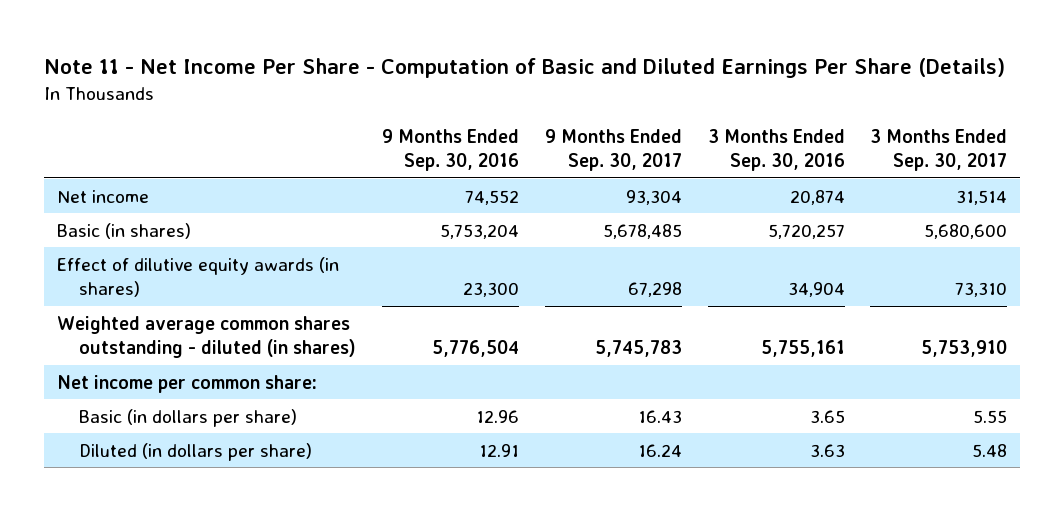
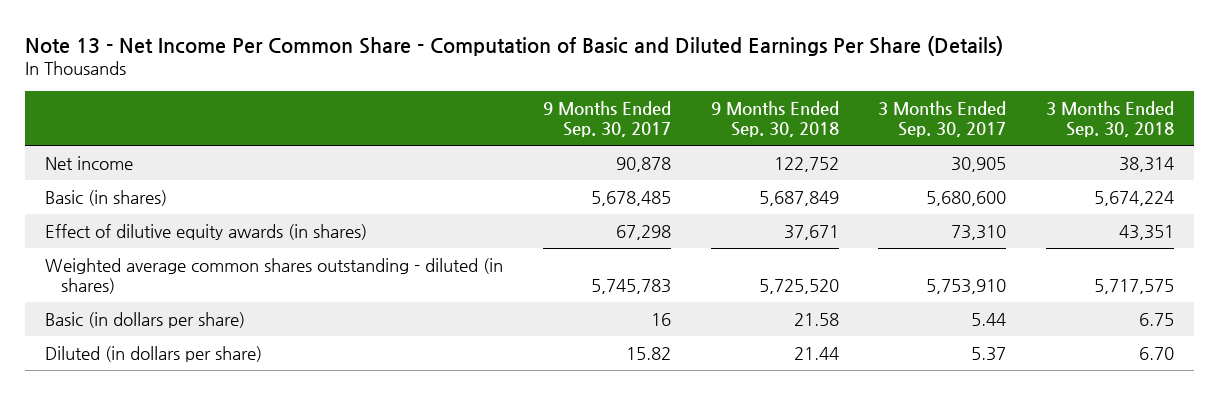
[43,57,1005,78] Note 11 - Net Income Per Share - Computation of Basic and Diluted Earnings Per Share (Details) -> [25,35,1004,56] Note 13 - Net Income Per Common Share - Computation of Basic and Diluted Earnings Per Share (Details)
[382,128,520,172] 9 Months Ended Sep. 30, 2016 -> none
[707,128,845,172] 3 Months Ended Sep. 30, 2016 -> none
none -> [710,101,839,138] 9 Months Ended Sep. 30, 2018
none -> [1045,101,1174,138] 3 Months Ended Sep. 30, 2018
[625,189,682,205] 93,304 -> [615,156,671,172] 90,878
[956,189,1008,205] 31,514 -> [951,156,1007,172] 30,905
[56,374,317,393] Net income per common share: -> none
[637,409,682,423] 16.43 -> [650,312,671,326] 16
[973,409,1008,423] 5.55 -> [971,312,1007,326] 5.44
[637,443,682,457] 16.24 -> [625,346,671,360] 15.82
[972,443,1008,457] 5.48 -> [971,346,1007,361] 5.37

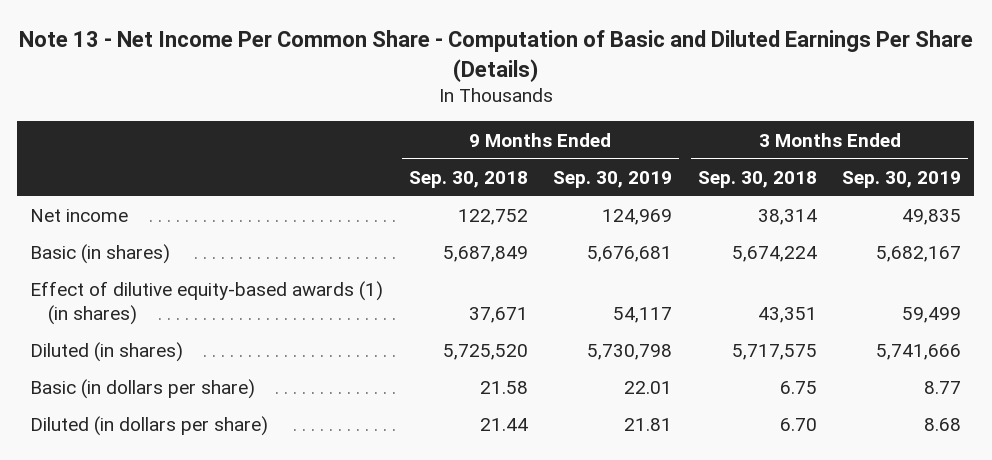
[542,101,671,138] 9 Months Ended Sep. 30, 2017 -> none
[878,101,1007,138] 3 Months Ended Sep. 30, 2017 -> none
none -> [553,170,673,188] Sep. 30, 2019
none -> [842,170,962,188] Sep. 30, 2019
[45,223,368,240] Effect of dilutive equity awards (in shares) -> [30,281,384,325] Effect of dilutive equity-based awards (1) (in shares)
[45,257,504,295] Weighted average common shares outstanding - diluted (in shares) -> [30,342,184,363] Diluted (in shares)

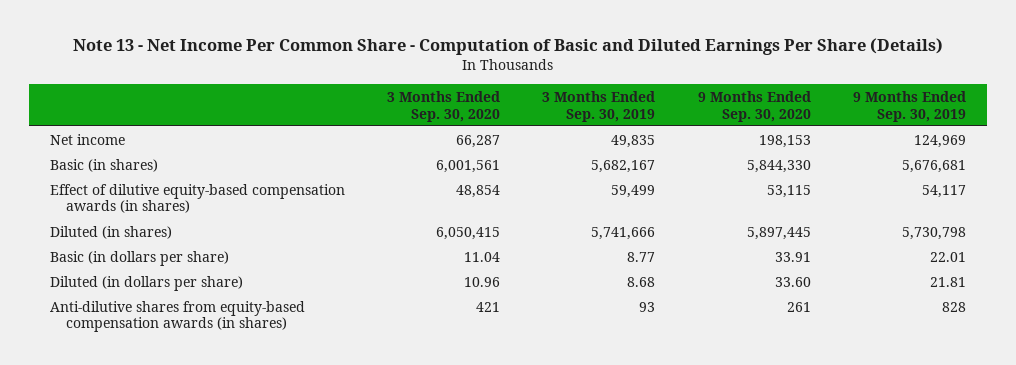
[408,170,528,188] Sep. 30, 2018 -> none
[697,170,817,188] Sep. 30, 2018 -> none
none -> [386,90,500,122] 3 Months Ended Sep. 30, 2020
none -> [697,90,811,122] 9 Months Ended Sep. 30, 2020
[30,281,384,325] Effect of dilutive equity-based awards (1) (in shares) -> [49,183,345,214] Effect of dilutive equity-based compensation awards (in shares)
none -> [49,300,305,333] Anti-dilutive shares from equity-based compensation awards (in shares)

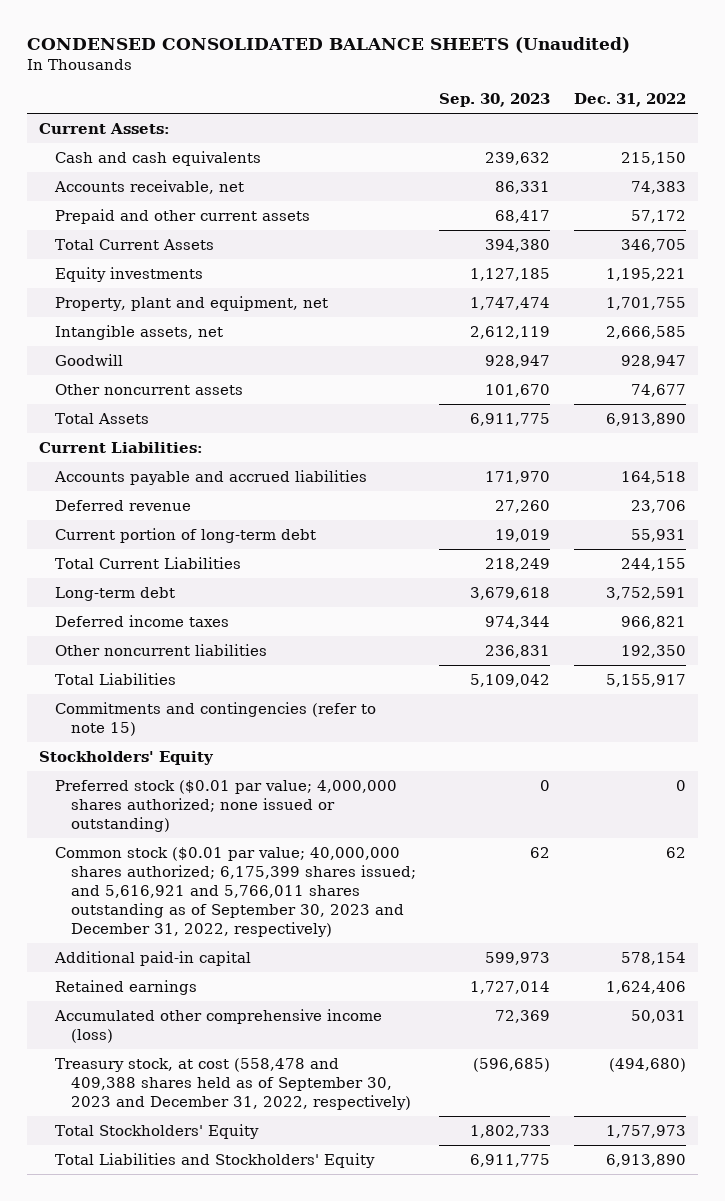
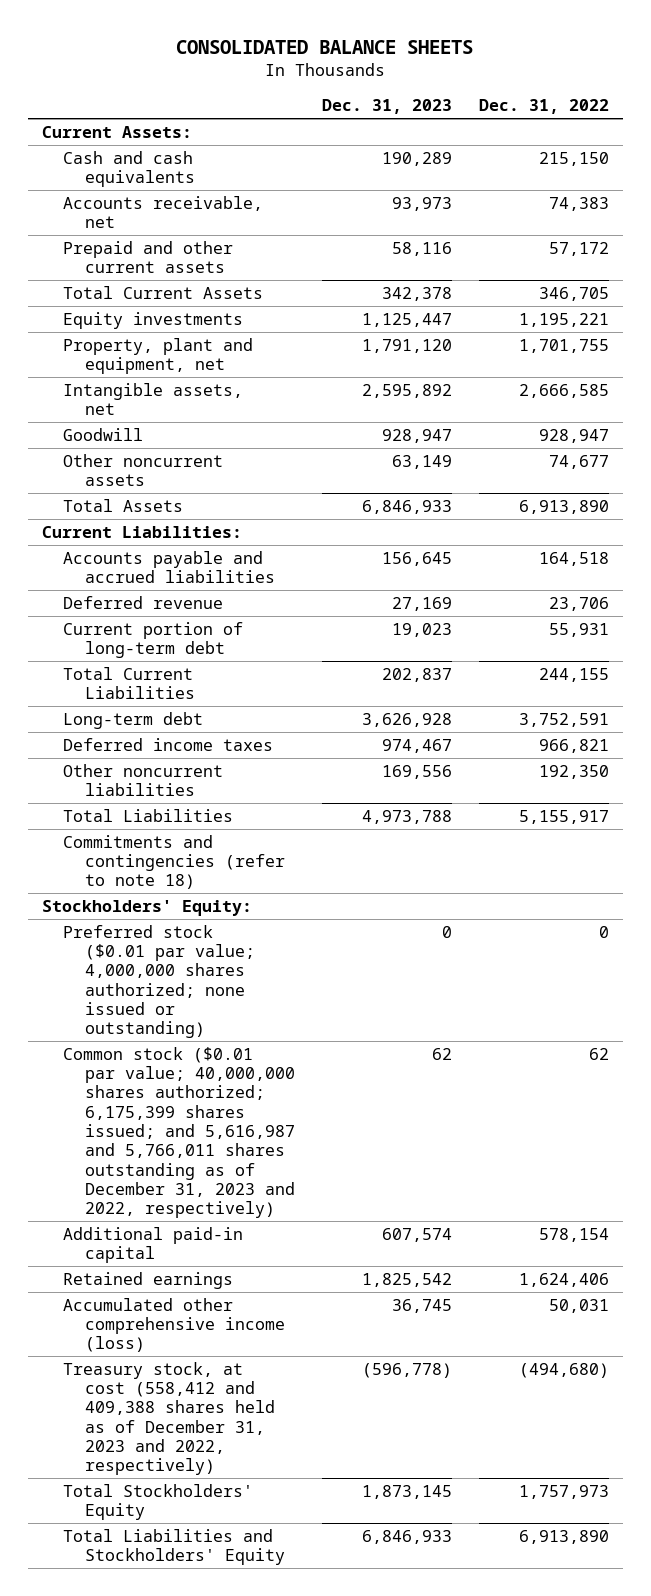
[27,36,631,53] CONDENSED CONSOLIDATED BALANCE SHEETS (Unaudited) -> [176,39,474,54] CONSOLIDATED BALANCE SHEETS
[439,93,551,108] Sep. 30, 2023 -> none
none -> [321,99,452,115] Dec. 31, 2023
[54,701,376,736] Commitments and contingencies (refer to note 15) -> [63,834,285,890] Commitments and contingencies (refer to note 18)
[38,750,214,765] Stockholders' Equity -> [41,899,252,916] Stockholders' Equity:
[54,846,416,937] Common stock ($0.01 par value; 40,000,000 shares authorized; 6,175,399 shares issued; and 5,616,921 and 5,766,011 shares outstanding as of September 30, 2023 and December 31, 2022, respectively) -> [63,1046,295,1219] Common stock ($0.01 par value; 40,000,000 shares authorized; 6,175,399 shares issued; and 5,616,987 and 5,766,011 shares outstanding as of December 31, 2023 and 2022, respectively)
[54,1057,411,1110] Treasury stock, at cost (558,478 and 409,388 shares held as of September 30, 2023 and December 31, 2022, respectively) -> [63,1361,275,1476] Treasury stock, at cost (558,412 and 409,388 shares held as of December 31, 2023 and 2022, respectively)

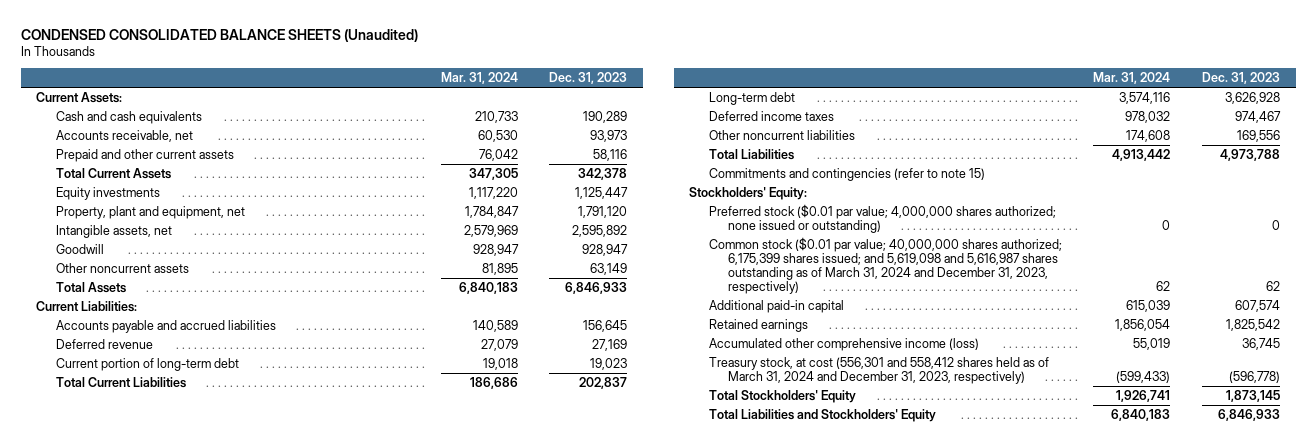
[176,39,474,54] CONSOLIDATED BALANCE SHEETS -> [20,28,418,42] CONDENSED CONSOLIDATED BALANCE SHEETS (Unaudited)
[479,99,610,115] Dec. 31, 2022 -> none
none -> [440,72,518,85] Mar. 31, 2024
[63,834,285,890] Commitments and contingencies (refer to note 18) -> [708,167,985,181] Commitments and contingencies (refer to note 15)
[63,1046,295,1219] Common stock ($0.01 par value; 40,000,000 shares authorized; 6,175,399 shares issued; and 5,616,987 and 5,766,011 shares outstanding as of December 31, 2023 and 2022, respectively) -> [708,236,1062,295] Common stock ($0.01 par value; 40,000,000 shares authorized; 6,175,399 shares issued; and 5,619,098 and 5,616,987 shares outstanding as of March 31, 2024 and December 31, 2023, respectively)
[63,1361,275,1476] Treasury stock, at cost (558,412 and 409,388 shares held as of December 31, 2023 and 2022, respectively) -> [708,356,1049,384] Treasury stock, at cost (556,301 and 558,412 shares held as of March 31, 2024 and December 31, 2023, respectively)

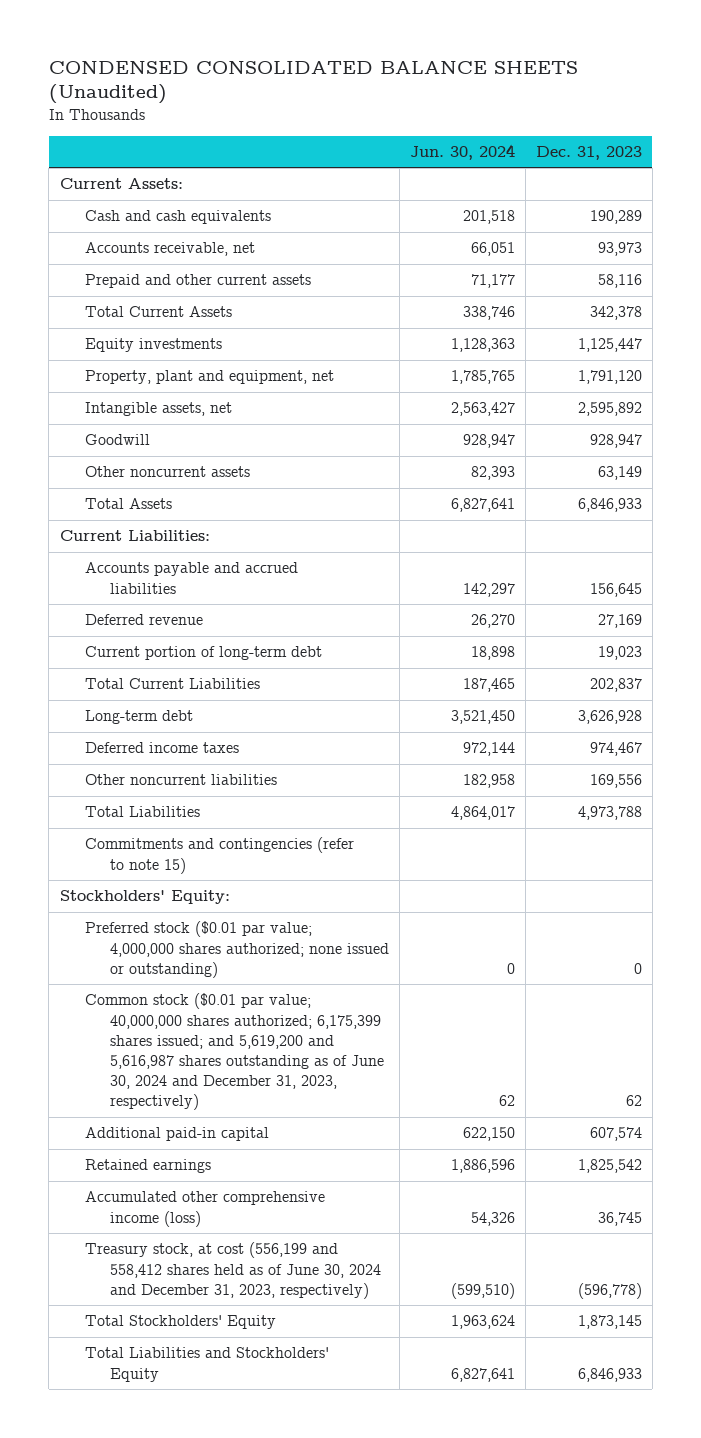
[440,72,518,85] Mar. 31, 2024 -> none
none -> [409,144,515,161] Jun. 30, 2024
[708,236,1062,295] Common stock ($0.01 par value; 40,000,000 shares authorized; 6,175,399 shares issued; and 5,619,098 and 5,616,987 shares outstanding as of March 31, 2024 and December 31, 2023, respectively) -> [84,993,384,1111] Common stock ($0.01 par value; 40,000,000 shares authorized; 6,175,399 shares issued; and 5,619,200 and 5,616,987 shares outstanding as of June 30, 2024 and December 31, 2023, respectively)
[708,356,1049,384] Treasury stock, at cost (556,301 and 558,412 shares held as of March 31, 2024 and December 31, 2023, respectively) -> [84,1242,381,1299] Treasury stock, at cost (556,199 and 558,412 shares held as of June 30, 2024 and December 31, 2023, respectively)

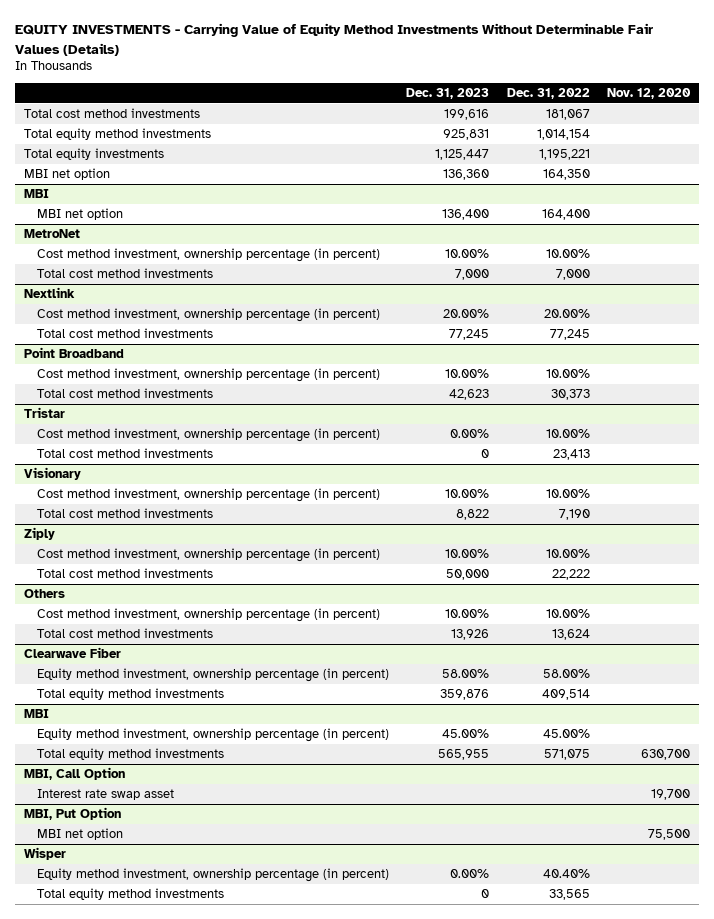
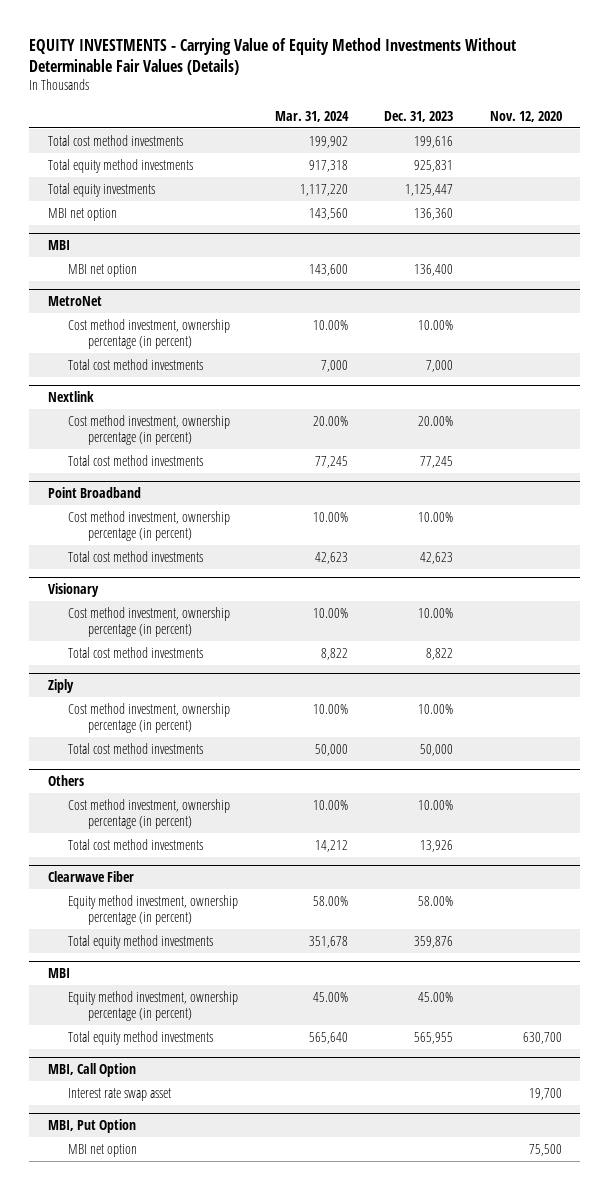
[506,87,590,99] Dec. 31, 2022 -> none
none -> [274,110,349,122] Mar. 31, 2024
[24,407,66,419] Tristar -> none
[36,428,380,443] Cost method investment, ownership percentage (in percent) -> none
[36,448,213,459] Total cost method investments -> none
[24,847,67,861] Wisper -> none
[36,868,389,883] Equity method investment, ownership percentage (in percent) -> none
[36,888,224,901] Total equity method investments -> none

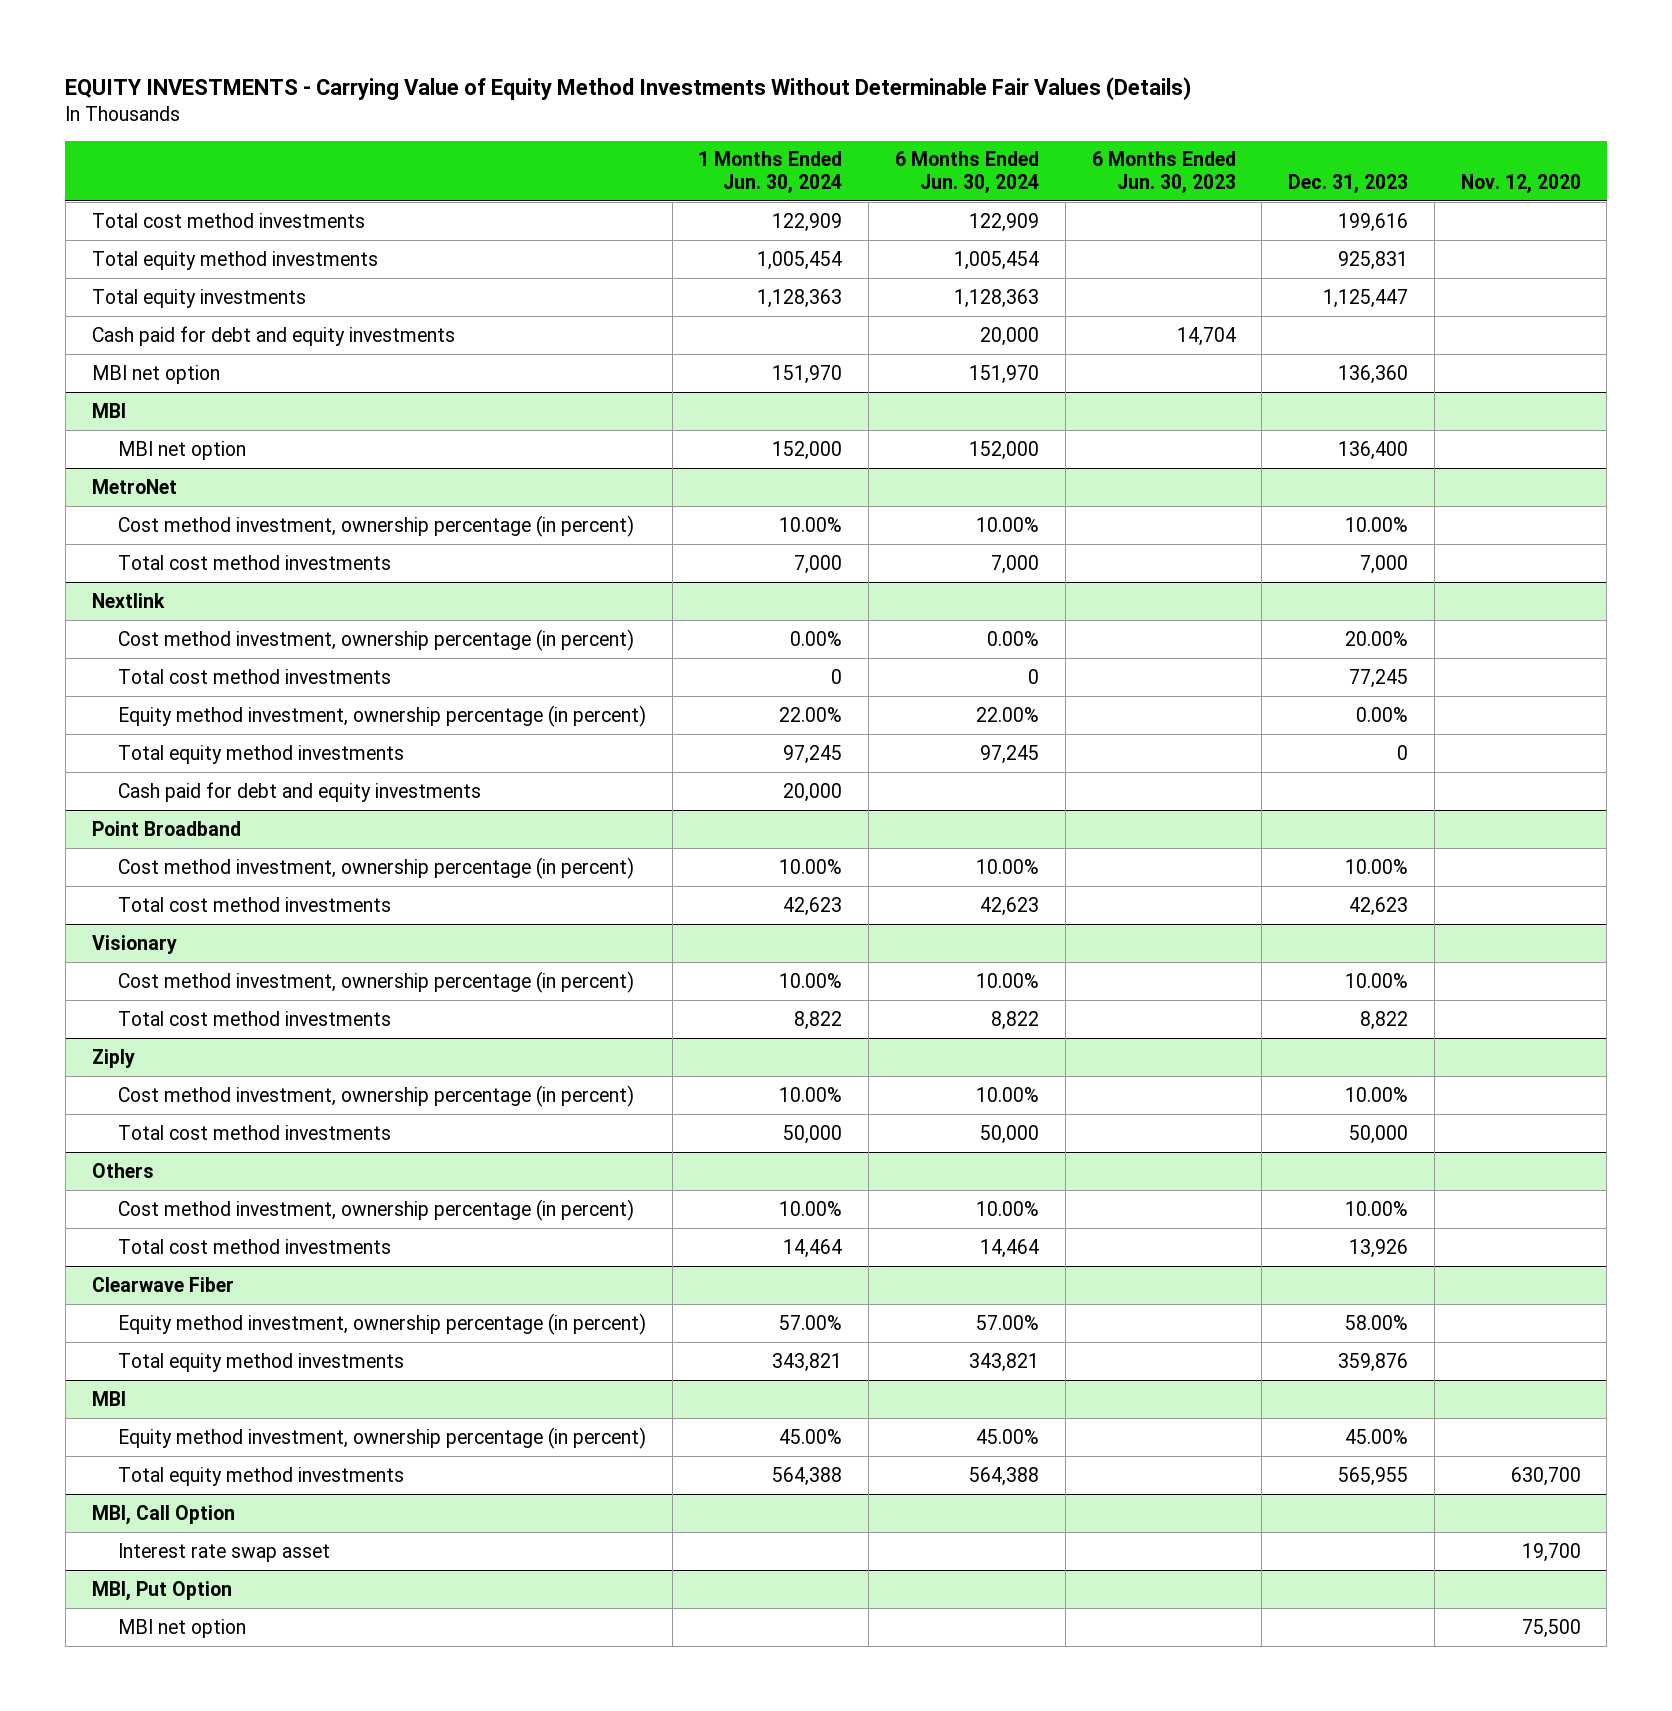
[274,110,349,122] Mar. 31, 2024 -> none
none -> [698,151,843,195] 1 Months Ended Jun. 30, 2024
none -> [895,151,1040,195] 6 Months Ended Jun. 30, 2024
none -> [1091,151,1236,195] 6 Months Ended Jun. 30, 2023
none -> [91,325,455,346] Cash paid for debt and equity investments
none -> [117,704,646,727] Equity method investment, ownership percentage (in percent)
none -> [117,744,404,764] Total equity method investments
none -> [117,781,481,802] Cash paid for debt and equity investments

